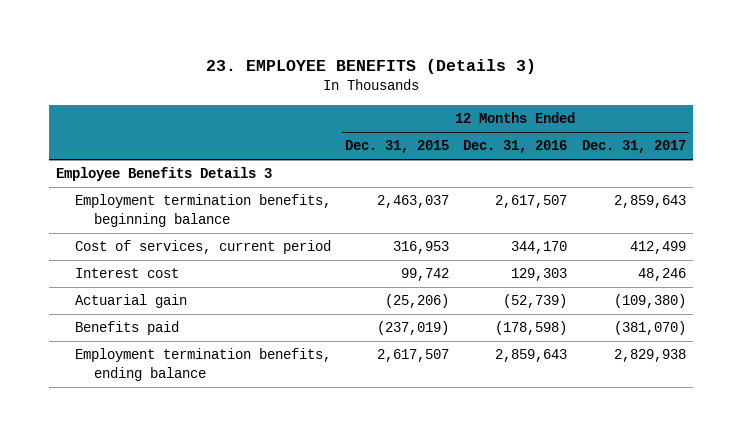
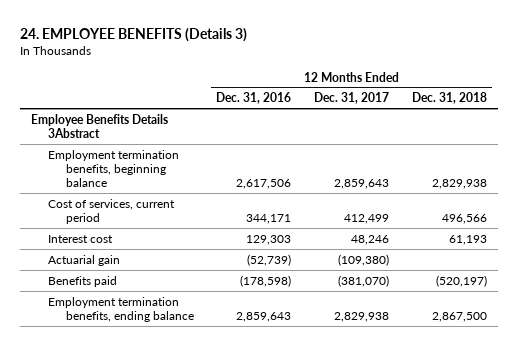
[206,59,537,75] 23. EMPLOYEE BENEFITS (Details 3) -> [19,27,247,42] 24. EMPLOYEE BENEFITS (Details 3)
[345,140,450,154] Dec. 31, 2015 -> none
none -> [411,92,487,105] Dec. 31, 2018
[56,167,273,182] Employee Benefits Details 3 -> [31,113,169,138] Employee Benefits Details 3Abstract
[495,195,568,209] 2,617,507 -> [236,178,292,189] 2,617,506
[511,241,568,255] 344,170 -> [246,213,292,224] 344,171

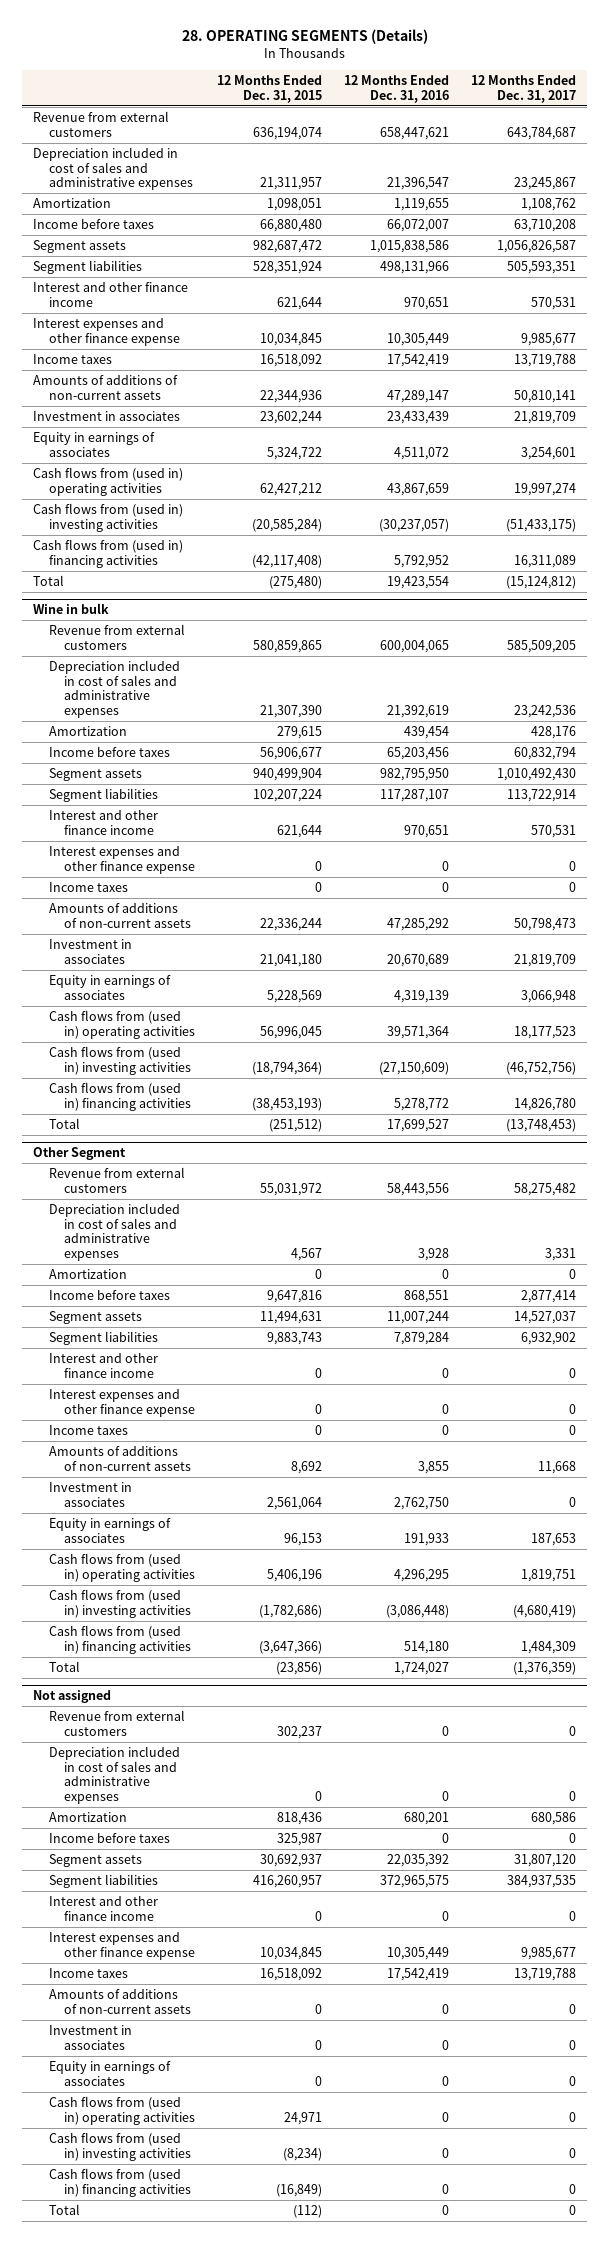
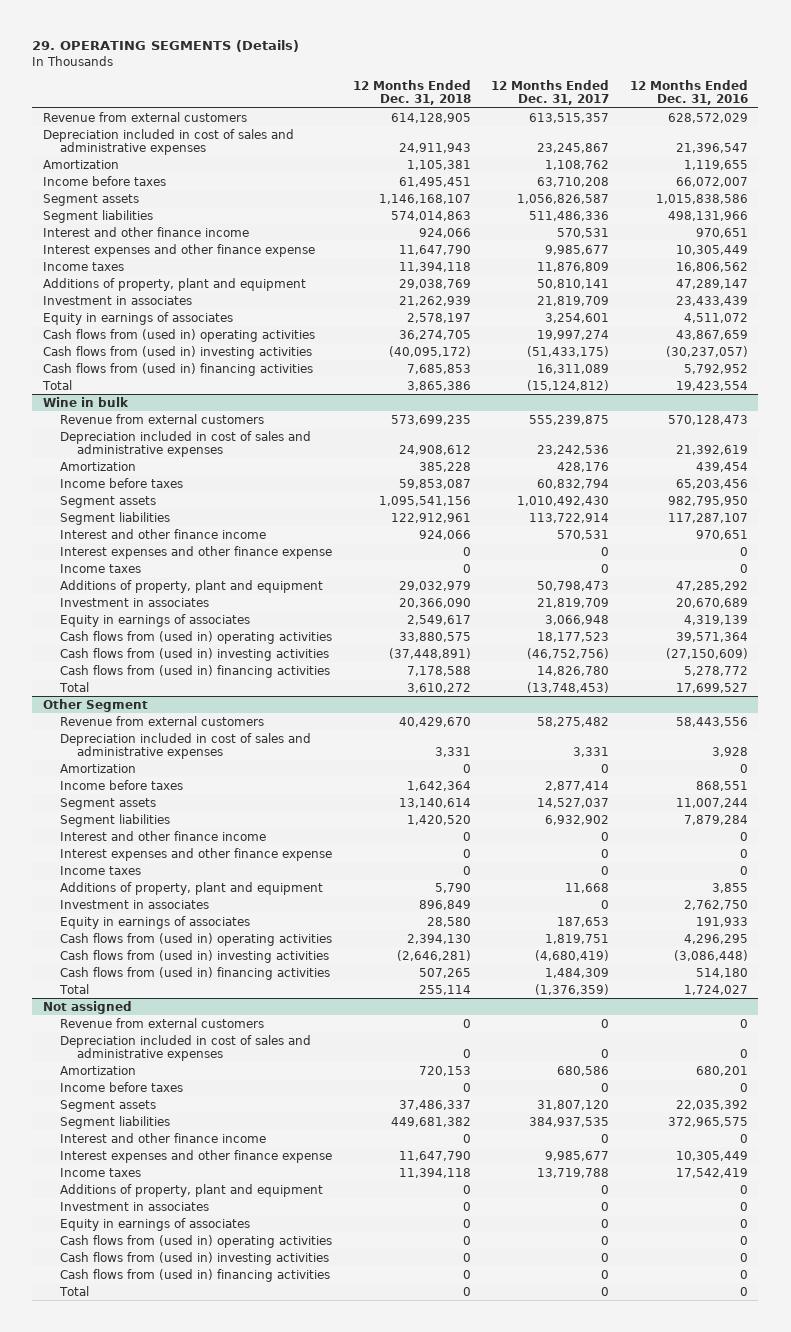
[181,29,428,45] 28. OPERATING SEGMENTS (Details) -> [32,40,300,53] 29. OPERATING SEGMENTS (Details)
[217,75,323,103] 12 Months Ended Dec. 31, 2015 -> none
none -> [352,79,471,106] 12 Months Ended Dec. 31, 2018
[380,126,450,140] 658,447,621 -> [668,112,749,123] 628,572,029
[507,126,577,140] 643,784,687 -> [529,112,610,123] 613,515,357
[507,260,577,274] 505,593,351 -> [529,210,610,221] 511,486,336
[387,353,450,367] 17,542,419 -> [676,261,749,272] 16,806,562
[514,353,577,367] 13,719,788 -> [537,261,610,272] 11,876,809
[33,374,179,400] Amounts of additions of non-current assets -> [42,277,306,291] Additions of property, plant and equipment
[380,639,450,653] 600,004,065 -> [668,414,749,425] 570,128,473
[507,639,577,653] 585,509,205 -> [529,414,610,425] 555,239,875
[48,902,191,928] Amounts of additions of non-current assets -> [59,579,323,593] Additions of property, plant and equipment
[48,1445,191,1471] Amounts of additions of non-current assets -> [59,881,323,895] Additions of property, plant and equipment
[48,1988,191,2014] Amounts of additions of non-current assets -> [59,1183,323,1197] Additions of property, plant and equipment

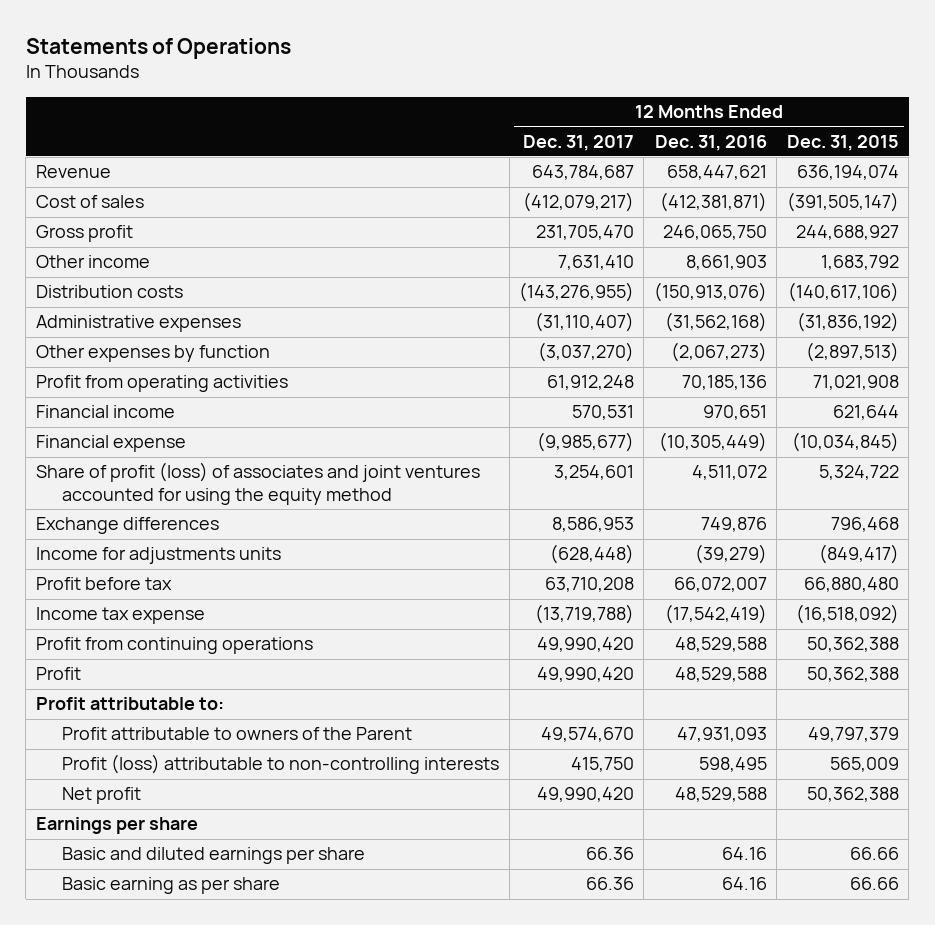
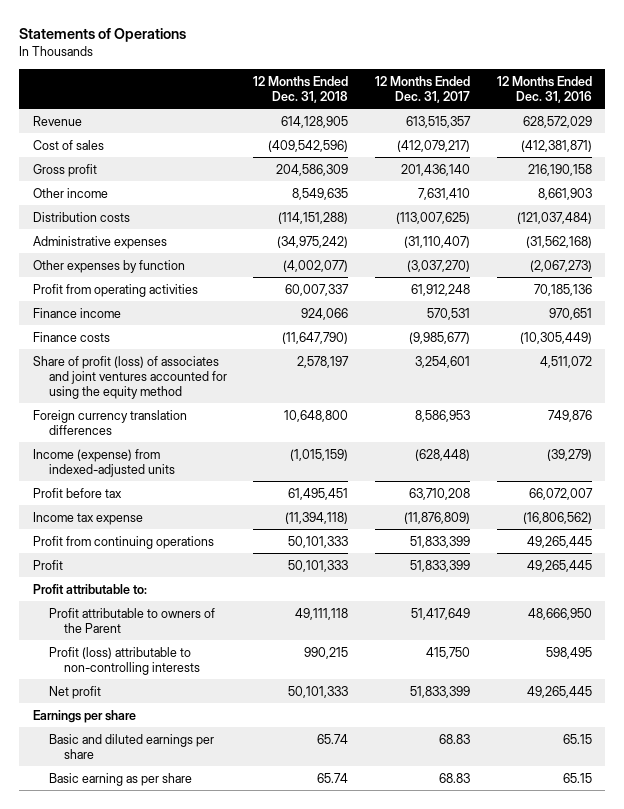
[786,134,899,151] Dec. 31, 2015 -> none
none -> [253,76,349,103] 12 Months Ended Dec. 31, 2018
[532,165,635,181] 643,784,687 -> [405,115,471,128] 613,515,357
[666,165,767,181] 658,447,621 -> [522,115,592,128] 628,572,029
[536,225,635,241] 231,705,470 -> [400,163,470,176] 201,436,140
[662,225,767,241] 246,065,750 -> [527,163,592,176] 216,190,158
[519,282,635,303] (143,276,955) -> [395,211,470,224] (113,007,625)
[653,282,767,303] (150,913,076) -> [516,211,592,224] (121,037,484)
[35,405,175,419] Financial income -> [32,307,121,318] Finance income
[35,435,186,453] Financial expense -> [32,331,110,342] Finance costs
[35,517,219,535] Exchange differences -> [32,409,187,435] Foreign currency translation differences
[35,547,281,565] Income for adjustments units -> [32,448,175,477] Income (expense) from indexed-adjusted units
[535,604,635,625] (13,719,788) -> [403,511,470,524] (11,876,809)
[664,604,767,625] (17,542,419) -> [522,511,592,524] (16,806,562)
[537,637,635,653] 49,990,420 -> [409,535,470,548] 51,833,399
[674,637,767,653] 48,529,588 -> [526,535,592,548] 49,265,445
[537,667,635,683] 49,990,420 -> [409,559,470,572] 51,833,399
[674,667,767,683] 48,529,588 -> [526,559,592,572] 49,265,445
[541,727,635,743] 49,574,670 -> [410,607,470,620] 51,417,649
[676,727,767,743] 47,931,093 -> [527,607,592,620] 48,666,950
[537,787,635,803] 49,990,420 -> [409,685,470,698] 51,833,399
[674,787,767,803] 48,529,588 -> [526,685,592,698] 49,265,445
[586,847,635,861] 66.36 -> [438,733,470,744] 68.83
[721,847,767,861] 64.16 -> [562,733,592,744] 65.15
[586,877,635,891] 66.36 -> [438,772,470,783] 68.83
[721,877,767,891] 64.16 -> [562,772,592,783] 65.15

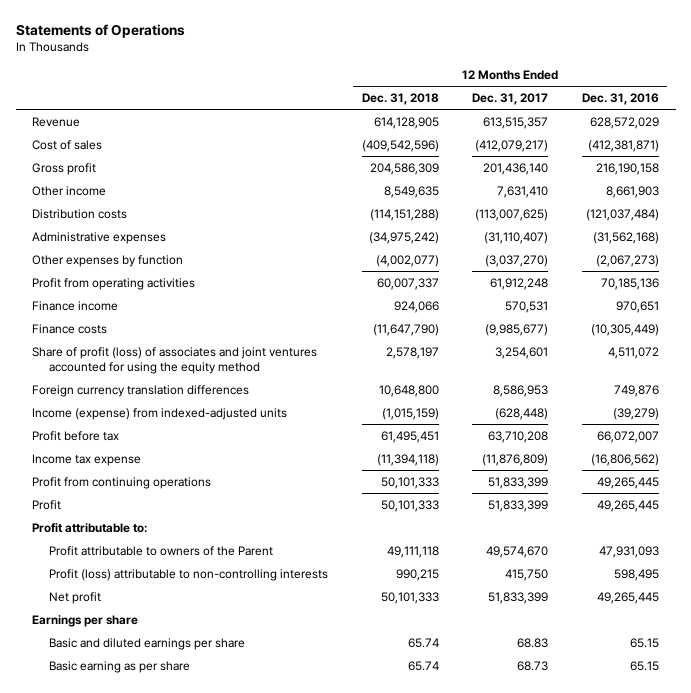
[410,607,470,620] 51,417,649 -> [486,545,549,558] 49,574,670
[527,607,592,620] 48,666,950 -> [598,545,659,558] 47,931,093
[438,772,470,783] 68.83 -> [517,660,549,671] 68.73

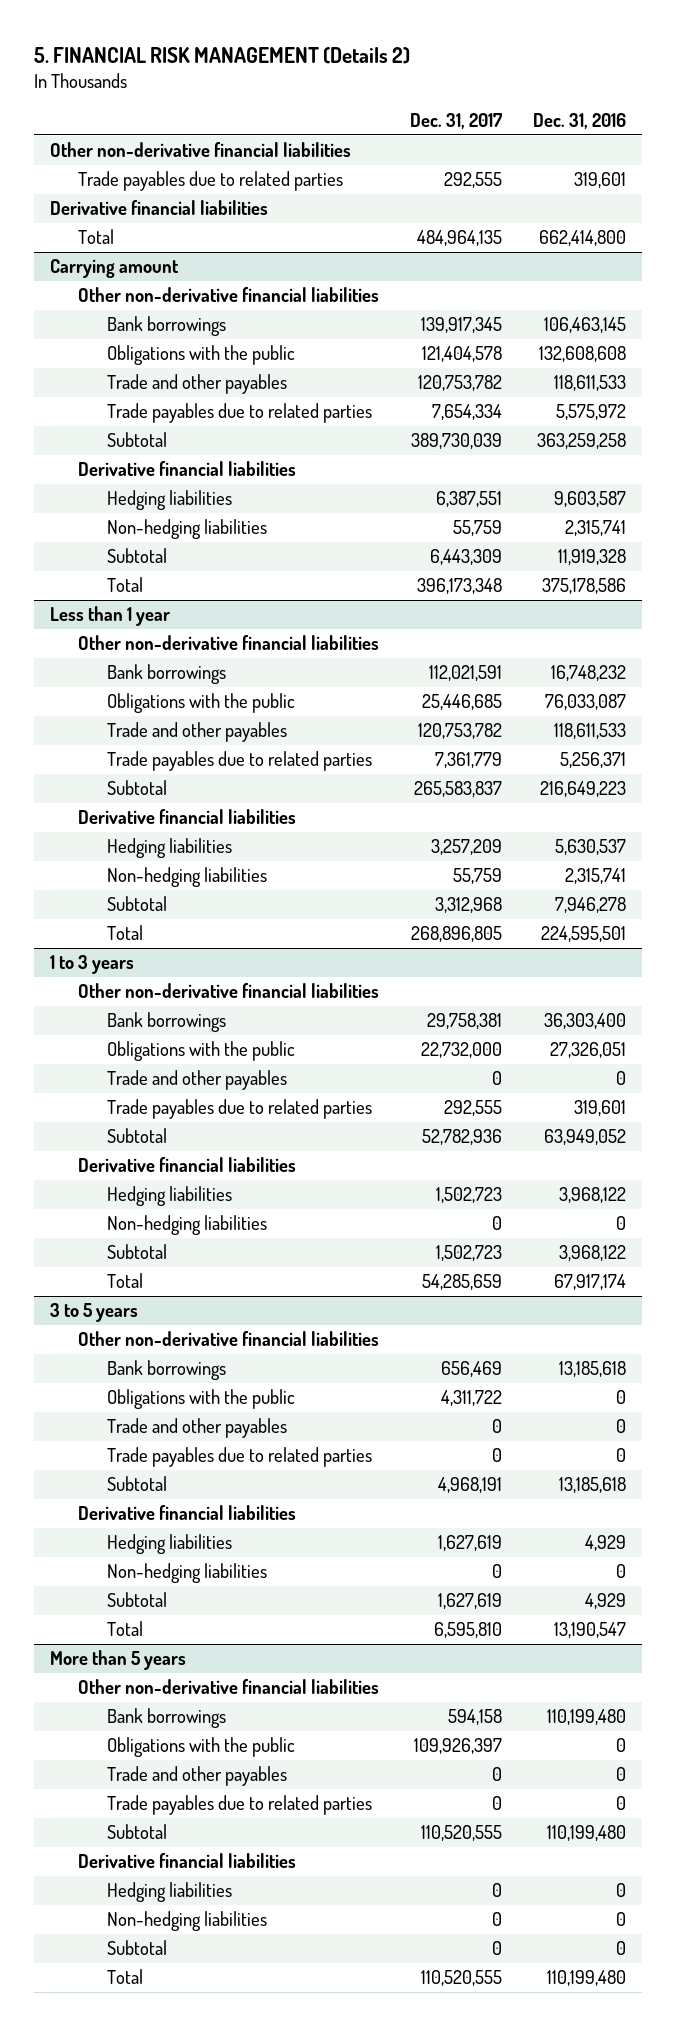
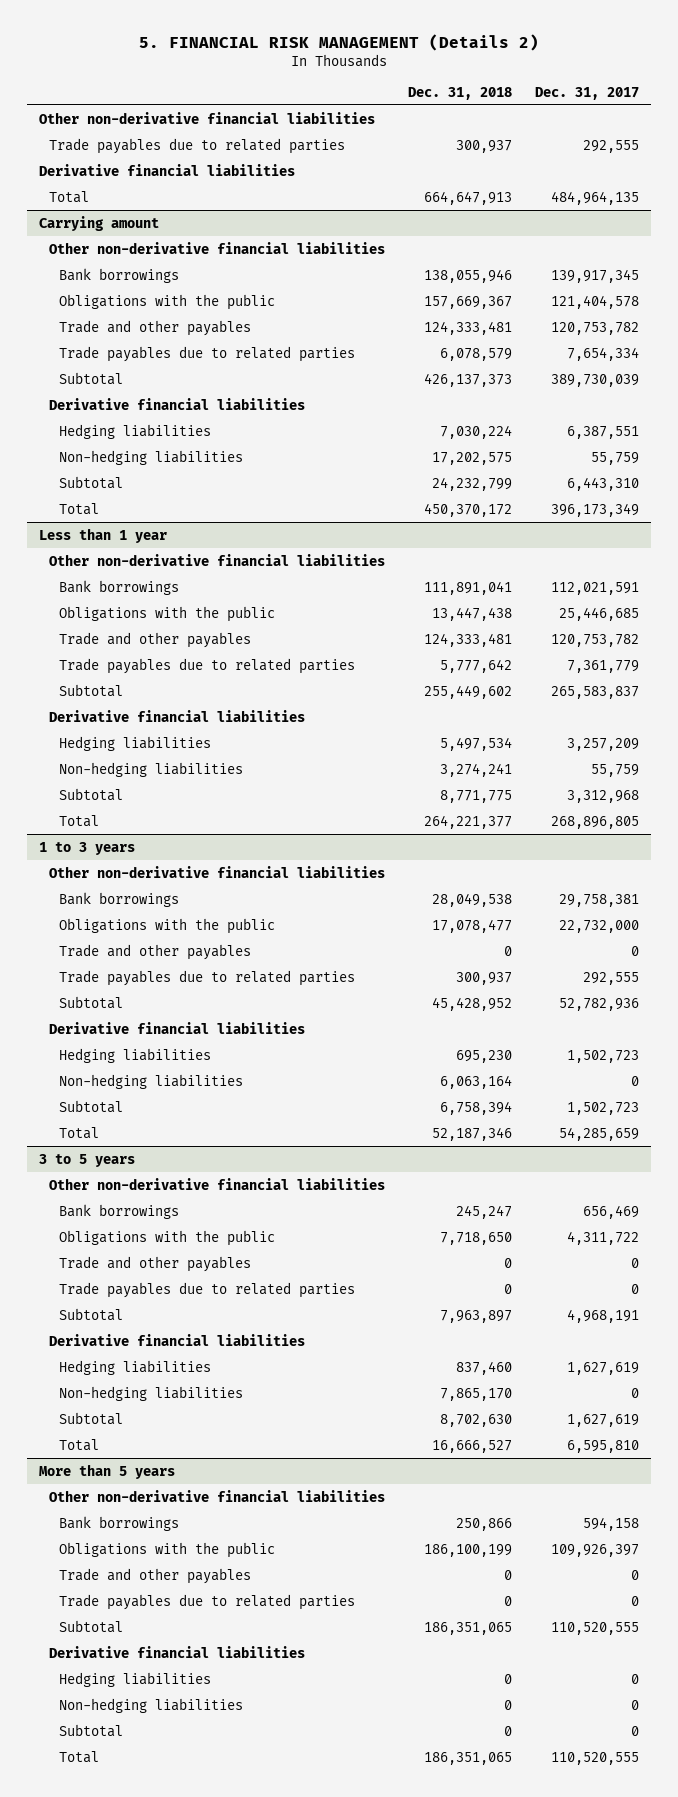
[533,113,627,130] Dec. 31, 2016 -> none
none -> [407,86,512,100] Dec. 31, 2018
[430,548,503,565] 6,443,309 -> [567,476,640,491] 6,443,310
[417,577,503,594] 396,173,348 -> [551,502,640,517] 396,173,349

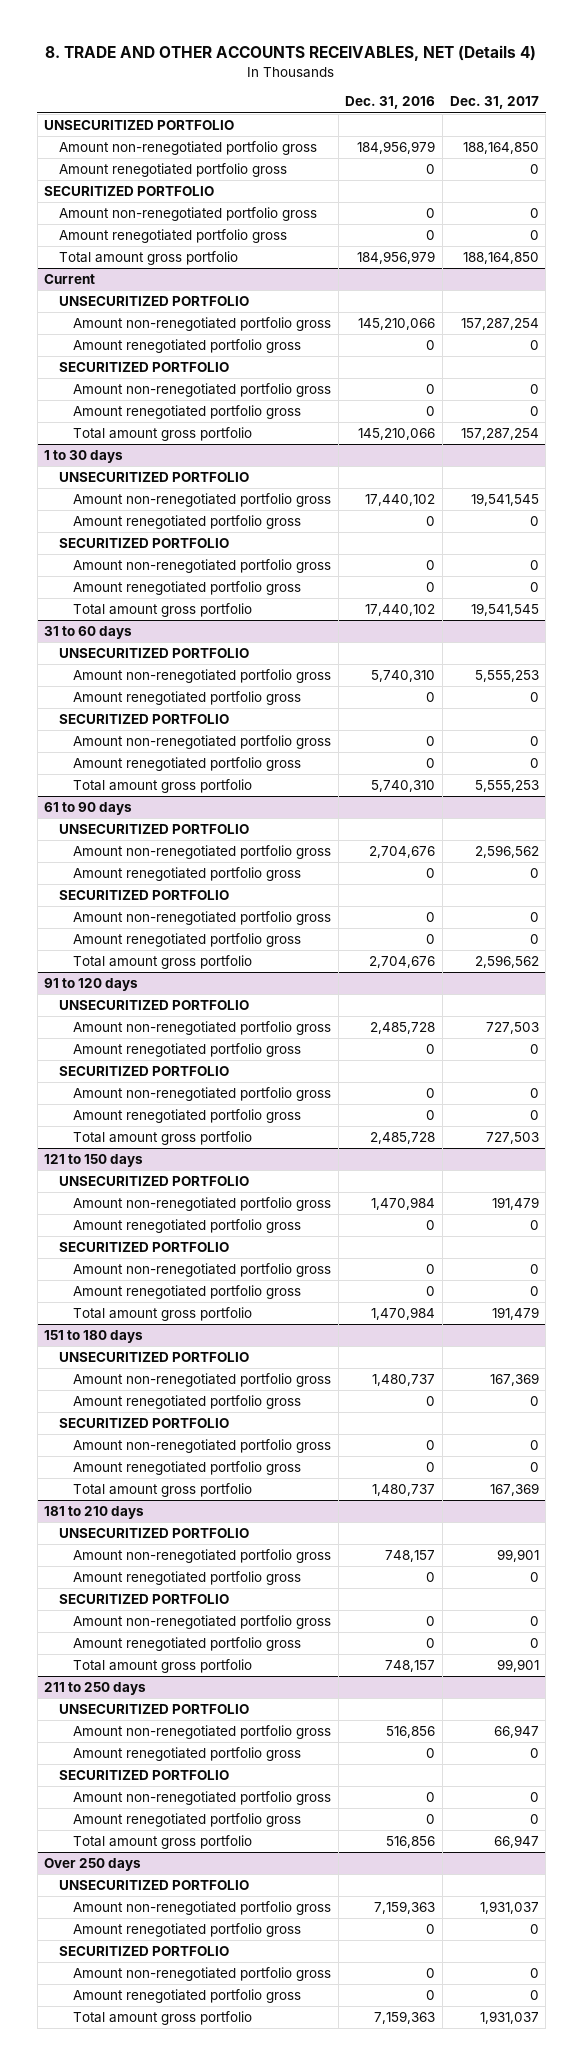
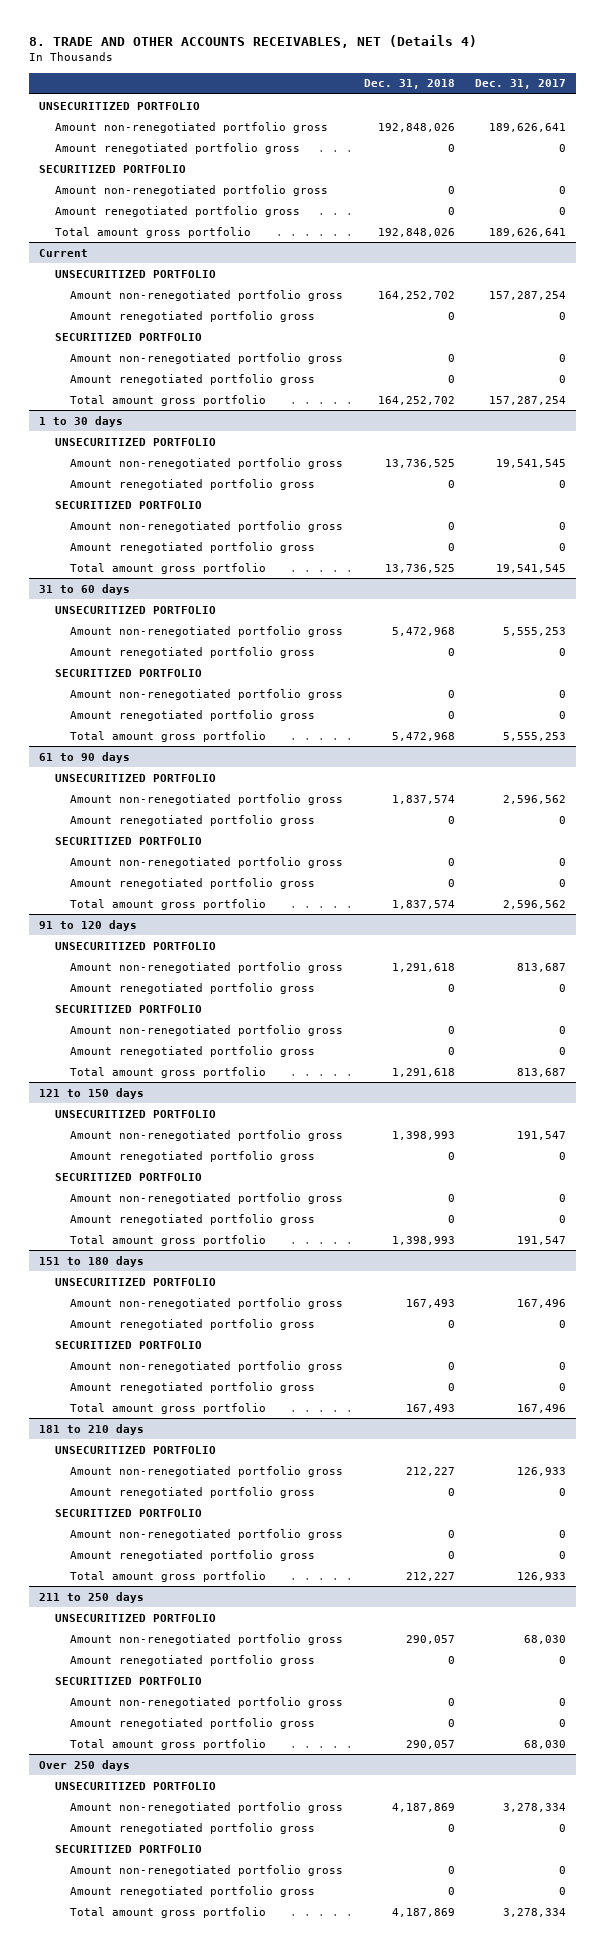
[345,96,436,110] Dec. 31, 2016 -> none
none -> [363,79,455,90] Dec. 31, 2018
[462,142,539,155] 188,164,850 -> [488,122,566,132] 189,626,641
[462,252,539,265] 188,164,850 -> [488,227,566,237] 189,626,641
[485,1022,539,1035] 727,503 -> [516,962,566,972] 813,687
[485,1132,539,1145] 727,503 -> [516,1067,566,1077] 813,687
[491,1197,539,1211] 191,479 -> [516,1130,566,1140] 191,547
[491,1307,539,1321] 191,479 -> [516,1235,566,1245] 191,547
[489,1373,539,1387] 167,369 -> [516,1298,566,1308] 167,496
[489,1483,539,1497] 167,369 -> [516,1403,566,1413] 167,496
[496,1549,539,1563] 99,901 -> [516,1466,566,1476] 126,933
[496,1659,539,1673] 99,901 -> [516,1571,566,1581] 126,933
[493,1725,539,1739] 66,947 -> [523,1634,566,1644] 68,030
[493,1835,539,1849] 66,947 -> [523,1739,566,1749] 68,030
[479,1901,539,1915] 1,931,037 -> [502,1802,566,1812] 3,278,334
[479,2011,539,2025] 1,931,037 -> [502,1907,566,1917] 3,278,334

